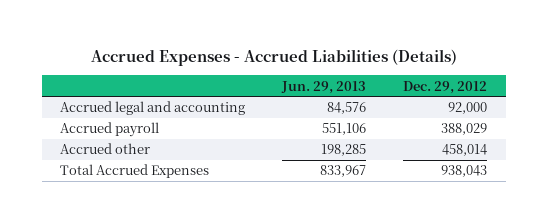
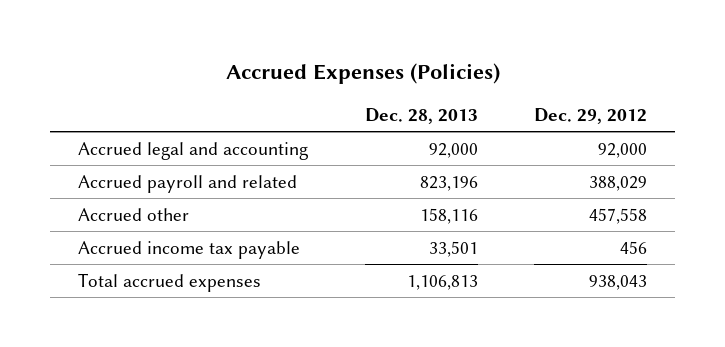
[90,49,457,67] Accrued Expenses - Accrued Liabilities (Details) -> [225,63,500,85] Accrued Expenses (Policies)
[281,80,367,94] Jun. 29, 2013 -> none
none -> [364,107,478,124] Dec. 28, 2013
[60,122,160,138] Accrued payroll -> [78,174,298,193] Accrued payroll and related
[442,144,488,157] 458,014 -> [589,207,648,224] 457,558
none -> [78,240,301,259] Accrued income tax payable
[60,164,210,179] Total Accrued Expenses -> [78,272,262,292] Total accrued expenses

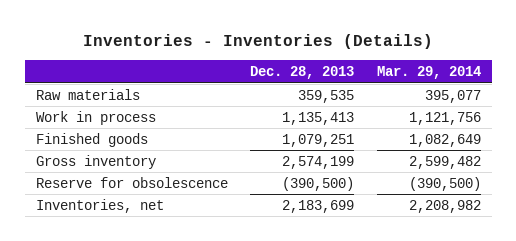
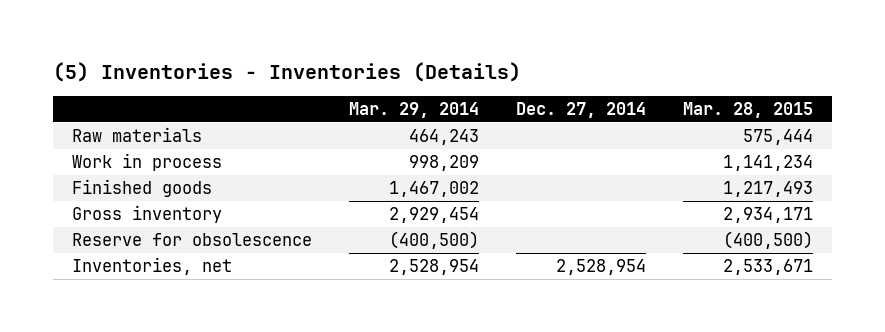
[83,34,434,50] Inventories - Inventories (Details) -> [52,62,521,83] (5) Inventories - Inventories (Details)
[250,66,355,80] Dec. 28, 2013 -> none
none -> [516,102,647,119] Dec. 27, 2014
none -> [683,102,814,119] Mar. 28, 2015
[424,89,481,103] 395,077 -> [408,128,479,145] 464,243
[408,111,481,125] 1,121,756 -> [408,154,479,171] 998,209
[408,133,481,147] 1,082,649 -> [388,180,479,197] 1,467,002
[408,155,481,169] 2,599,482 -> [388,206,479,223] 2,929,454
[408,176,481,191] (390,500) -> [388,230,479,249] (400,500)
[408,199,481,213] 2,208,982 -> [388,258,479,275] 2,528,954

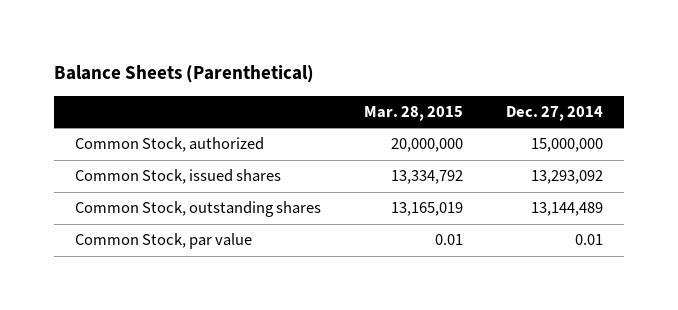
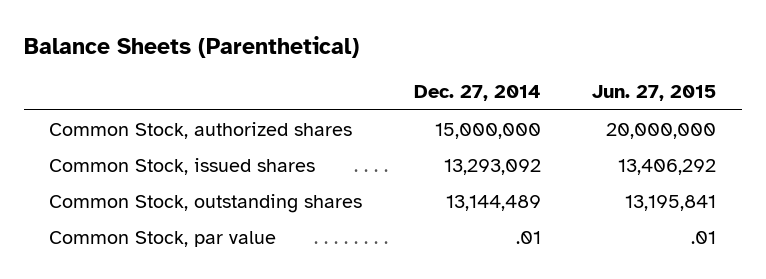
[363,106,463,122] Mar. 28, 2015 -> none
none -> [592,85,717,102] Jun. 27, 2015
[74,137,264,153] Common Stock, authorized -> [49,121,353,139] Common Stock, authorized shares
[574,234,603,246] 0.01 -> [515,230,541,244] .01

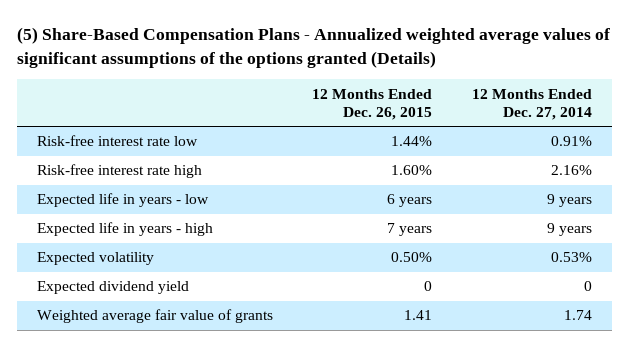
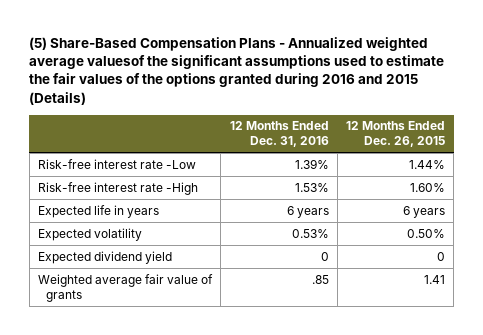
[16,27,610,69] (5) Share-Based Compensation Plans - Annualized weighted average values of significant assumptions of the options granted (Details) -> [29,36,445,105] (5) Share-Based Compensation Plans - Annualized weighted average valuesof the significant assumptions used to estimate the fair values of the options granted during 2016 and 2015 (Details)
[472,88,593,120] 12 Months Ended Dec. 27, 2014 -> none
none -> [229,121,329,148] 12 Months Ended Dec. 31, 2016
[36,222,213,237] Expected life in years - high -> none
[36,135,198,147] Risk-free interest rate low -> [38,158,197,169] Risk-free interest rate -Low
[36,164,202,179] Risk-free interest rate high -> [38,181,199,195] Risk-free interest rate -High
[36,193,209,208] Expected life in years - low -> [38,204,160,218] Expected life in years

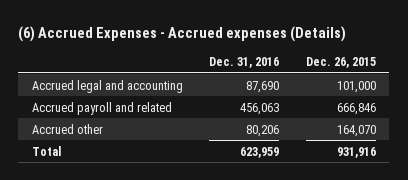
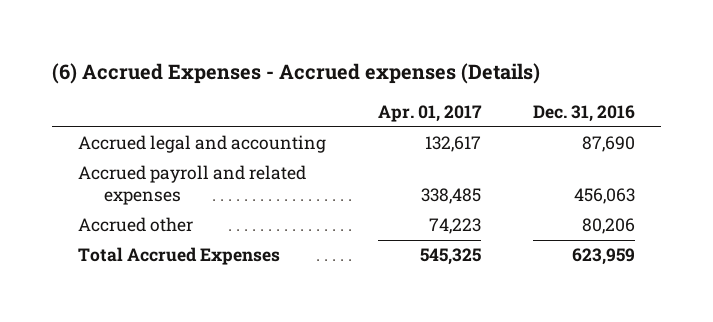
[305,57,376,69] Dec. 26, 2015 -> none
none -> [378,104,483,122] Apr. 01, 2017
[31,101,172,115] Accrued payroll and related -> [78,165,307,206] Accrued payroll and related expenses
[31,145,61,156] Total -> [78,247,281,266] Total Accrued Expenses

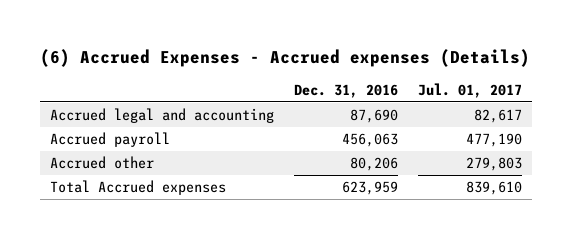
[378,104,483,122] Apr. 01, 2017 -> none
none -> [417,82,522,98] Jul. 01, 2017
[78,165,307,206] Accrued payroll and related expenses -> [50,132,171,148] Accrued payroll
[78,247,281,266] Total Accrued Expenses -> [50,180,227,196] Total Accrued expenses

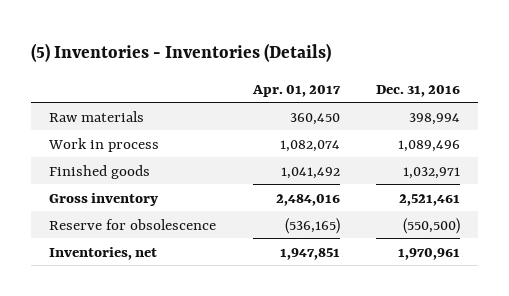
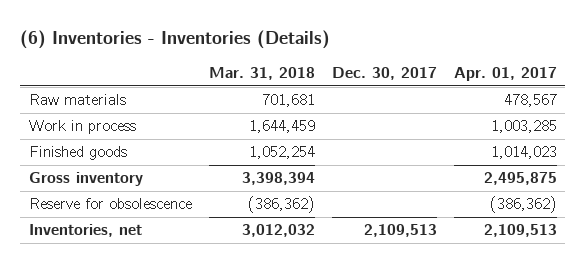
[31,42,332,62] (5) Inventories - Inventories (Details) -> [20,30,331,50] (6) Inventories - Inventories (Details)
[375,84,460,97] Dec. 31, 2016 -> none
none -> [208,67,315,81] Mar. 31, 2018
none -> [331,67,437,81] Dec. 30, 2017
[289,112,340,125] 360,450 -> [503,94,557,108] 478,567
[279,139,340,152] 1,082,074 -> [490,120,557,134] 1,003,285
[280,166,340,179] 1,041,492 -> [490,146,557,160] 1,014,023
[275,193,340,206] 2,484,016 -> [483,172,557,186] 2,495,875
[284,217,340,234] (536,165) -> [489,196,557,214] (386,362)
[279,247,340,260] 1,947,851 -> [483,224,557,238] 2,109,513

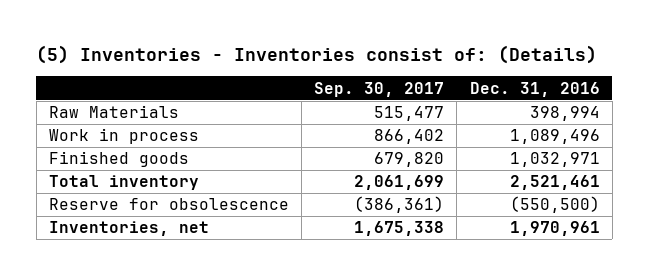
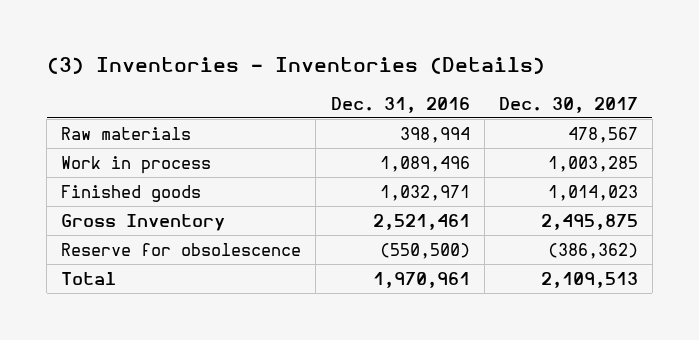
[36,44,598,64] (5) Inventories - Inventories consist of: (Details) -> [46,57,545,75] (3) Inventories - Inventories (Details)
[314,81,445,97] Sep. 30, 2017 -> none
none -> [498,96,638,113] Dec. 30, 2017
[48,105,179,119] Raw Materials -> [61,126,192,140] Raw materials
[48,175,199,191] Total inventory -> [61,213,226,231] Gross Inventory
[48,221,209,237] Inventories, net -> [61,271,117,285] Total

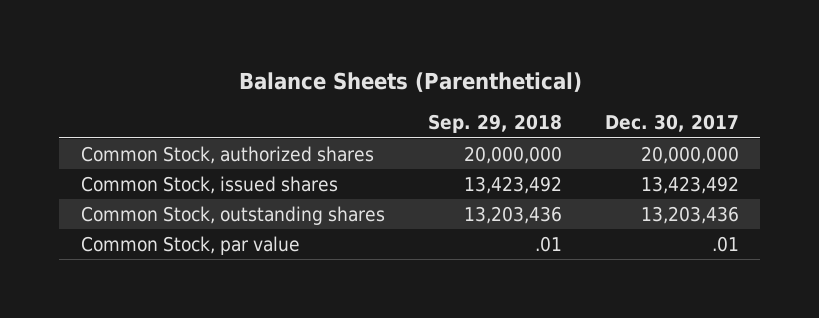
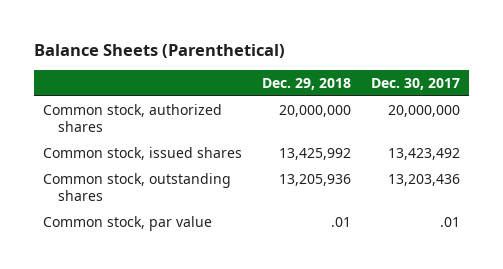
[427,114,562,134] Sep. 29, 2018 -> none
none -> [261,77,351,90] Dec. 29, 2018
[80,145,374,164] Common Stock, authorized shares -> [43,103,223,133] Common stock, authorized shares
[80,175,338,194] Common Stock, issued shares -> [43,146,243,160] Common stock, issued shares
[80,205,385,225] Common Stock, outstanding shares -> [43,172,232,202] Common stock, outstanding shares
[80,235,300,255] Common Stock, par value -> [43,215,213,231] Common stock, par value

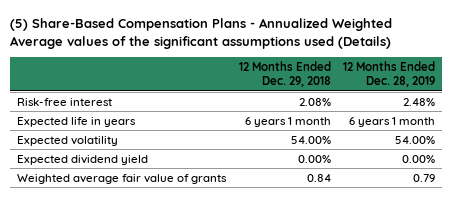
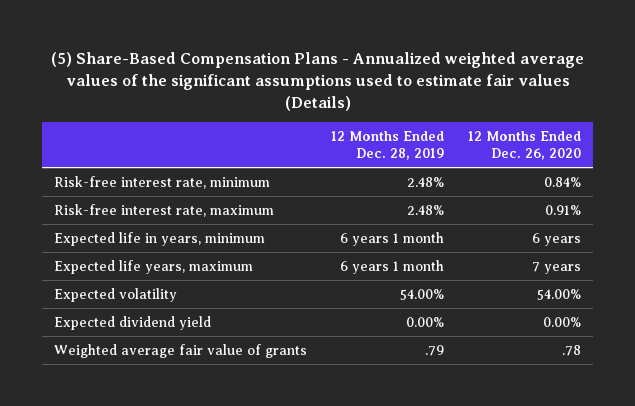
[10,18,393,49] (5) Share-Based Compensation Plans - Annualized Weighted Average values of the significant assumptions used (Details) -> [50,52,584,111] (5) Share-Based Compensation Plans - Annualized weighted average values of the significant assumptions used to estimate fair values (Details)
[238,61,331,88] 12 Months Ended Dec. 29, 2018 -> none
none -> [468,130,582,161] 12 Months Ended Dec. 26, 2020
[16,97,112,106] Risk-free interest -> [54,175,271,189] Risk-free interest rate, minimum
none -> [54,203,275,217] Risk-free interest rate, maximum
[16,116,136,127] Expected life in years -> [54,231,266,246] Expected life in years, minimum
none -> [54,259,254,274] Expected life years, maximum
[413,173,436,182] 0.79 -> [425,344,445,356] .79

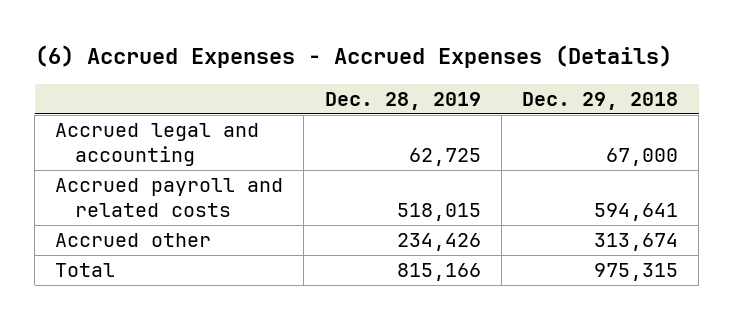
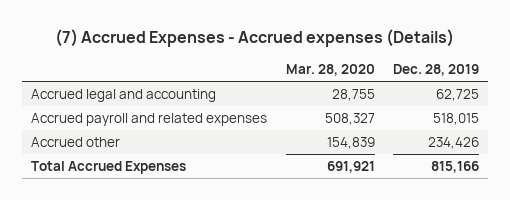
[34,45,672,69] (6) Accrued Expenses - Accrued Expenses (Details) -> [55,29,455,48] (7) Accrued Expenses - Accrued expenses (Details)
[522,91,679,110] Dec. 29, 2018 -> none
none -> [285,64,375,77] Mar. 28, 2020
[55,178,284,218] Accrued payroll and related costs -> [31,113,268,127] Accrued payroll and related expenses
[55,263,116,278] Total -> [31,161,187,175] Total Accrued Expenses

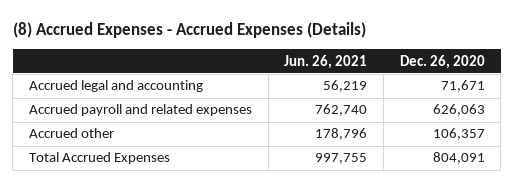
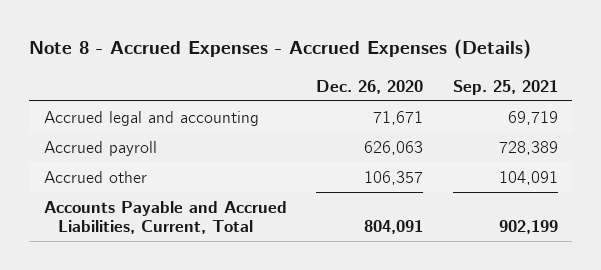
[12,22,366,39] (8) Accrued Expenses - Accrued Expenses (Details) -> [28,39,531,60] Note 8 - Accrued Expenses - Accrued Expenses (Details)
[284,54,368,69] Jun. 26, 2021 -> none
none -> [452,79,558,95] Sep. 25, 2021
[28,104,252,117] Accrued payroll and related expenses -> [43,140,157,156] Accrued payroll
[28,152,170,165] Total Accrued Expenses -> [43,200,287,235] Accounts Payable and Accrued Liabilities, Current, Total

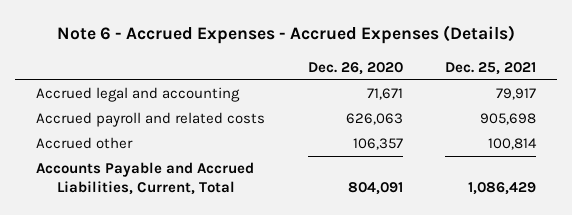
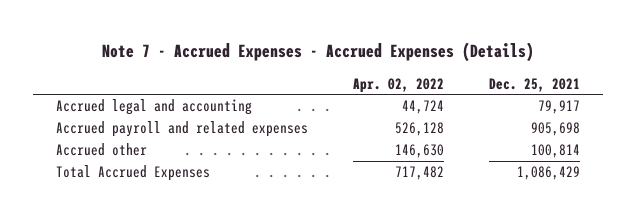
[57,25,516,45] Note 6 - Accrued Expenses - Accrued Expenses (Details) -> [102,42,535,63] Note 7 - Accrued Expenses - Accrued Expenses (Details)
[307,61,403,75] Dec. 26, 2020 -> none
none -> [353,77,445,93] Apr. 02, 2022
[36,112,266,128] Accrued payroll and related costs -> [55,121,308,138] Accrued payroll and related expenses
[36,162,255,195] Accounts Payable and Accrued Liabilities, Current, Total -> [55,165,210,182] Total Accrued Expenses

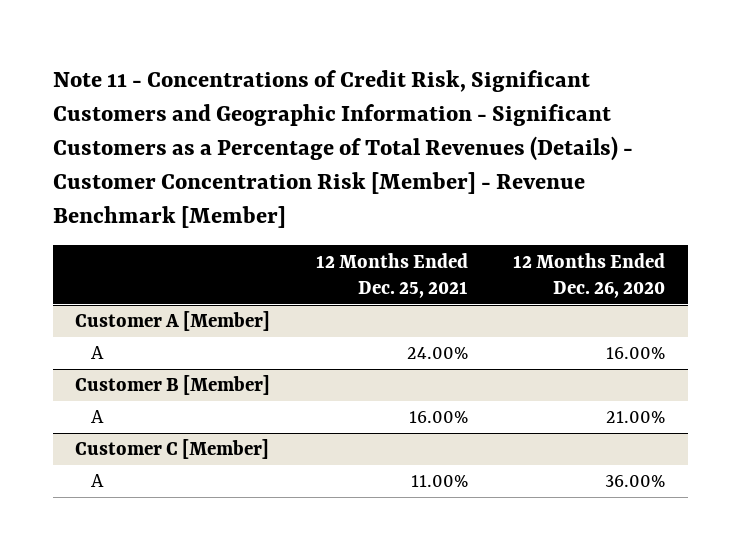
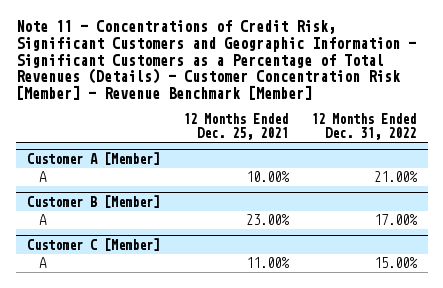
[513,252,666,298] 12 Months Ended Dec. 26, 2020 -> none
none -> [311,113,417,140] 12 Months Ended Dec. 31, 2022
[406,347,468,360] 24.00% -> [246,171,291,183] 10.00%
[408,411,468,424] 16.00% -> [246,214,291,226] 23.00%

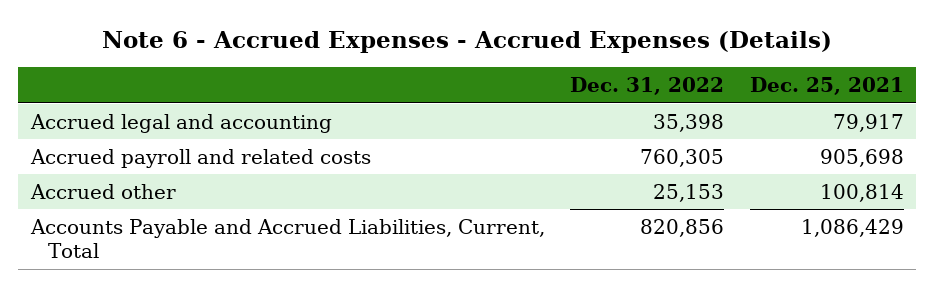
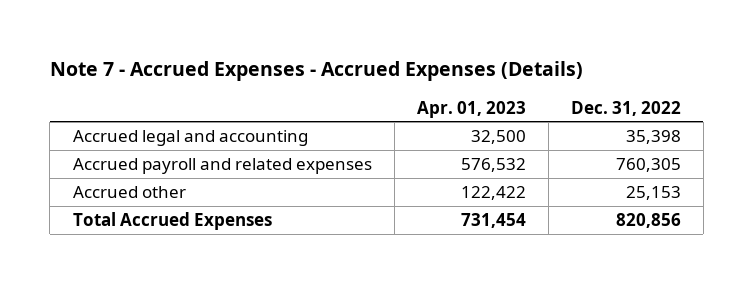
[102,31,833,54] Note 6 - Accrued Expenses - Accrued Expenses (Details) -> [49,61,583,82] Note 7 - Accrued Expenses - Accrued Expenses (Details)
[749,77,904,96] Dec. 25, 2021 -> none
none -> [416,100,526,118] Apr. 01, 2023
[29,148,371,168] Accrued payroll and related costs -> [72,157,372,174] Accrued payroll and related expenses
[29,218,545,259] Accounts Payable and Accrued Liabilities, Current, Total -> [72,211,272,230] Total Accrued Expenses

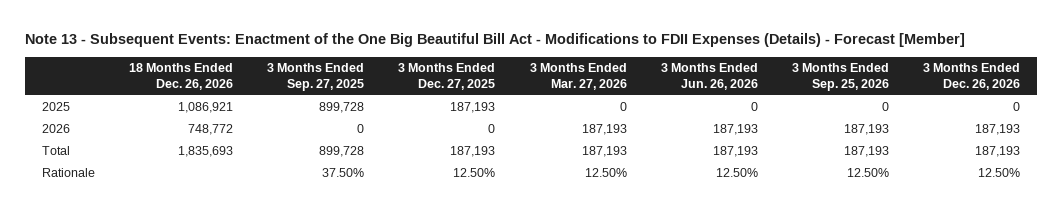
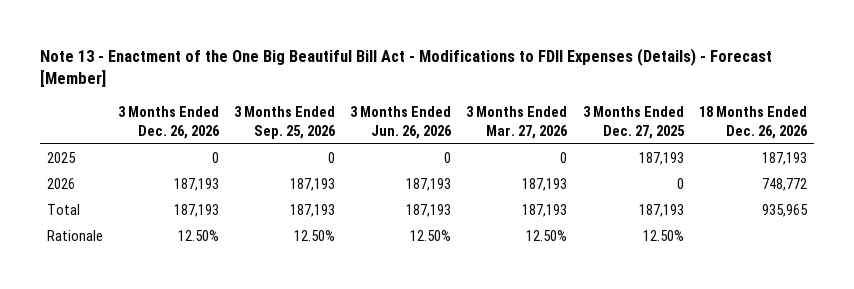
[24,33,965,48] Note 13 - Subsequent Events: Enactment of the One Big Beautiful Bill Act - Modifications to FDII Expenses (Details) - Forecast [Member] -> [39,48,772,88] Note 13 - Enactment of the One Big Beautiful Bill Act - Modifications to FDII Expenses (Details) - Forecast [Member]
[267,63,365,92] 3 Months Ended Sep. 27, 2025 -> none
[178,102,234,114] 1,086,921 -> [761,152,807,166] 187,193
[178,146,234,158] 1,835,693 -> [761,204,808,218] 935,965

